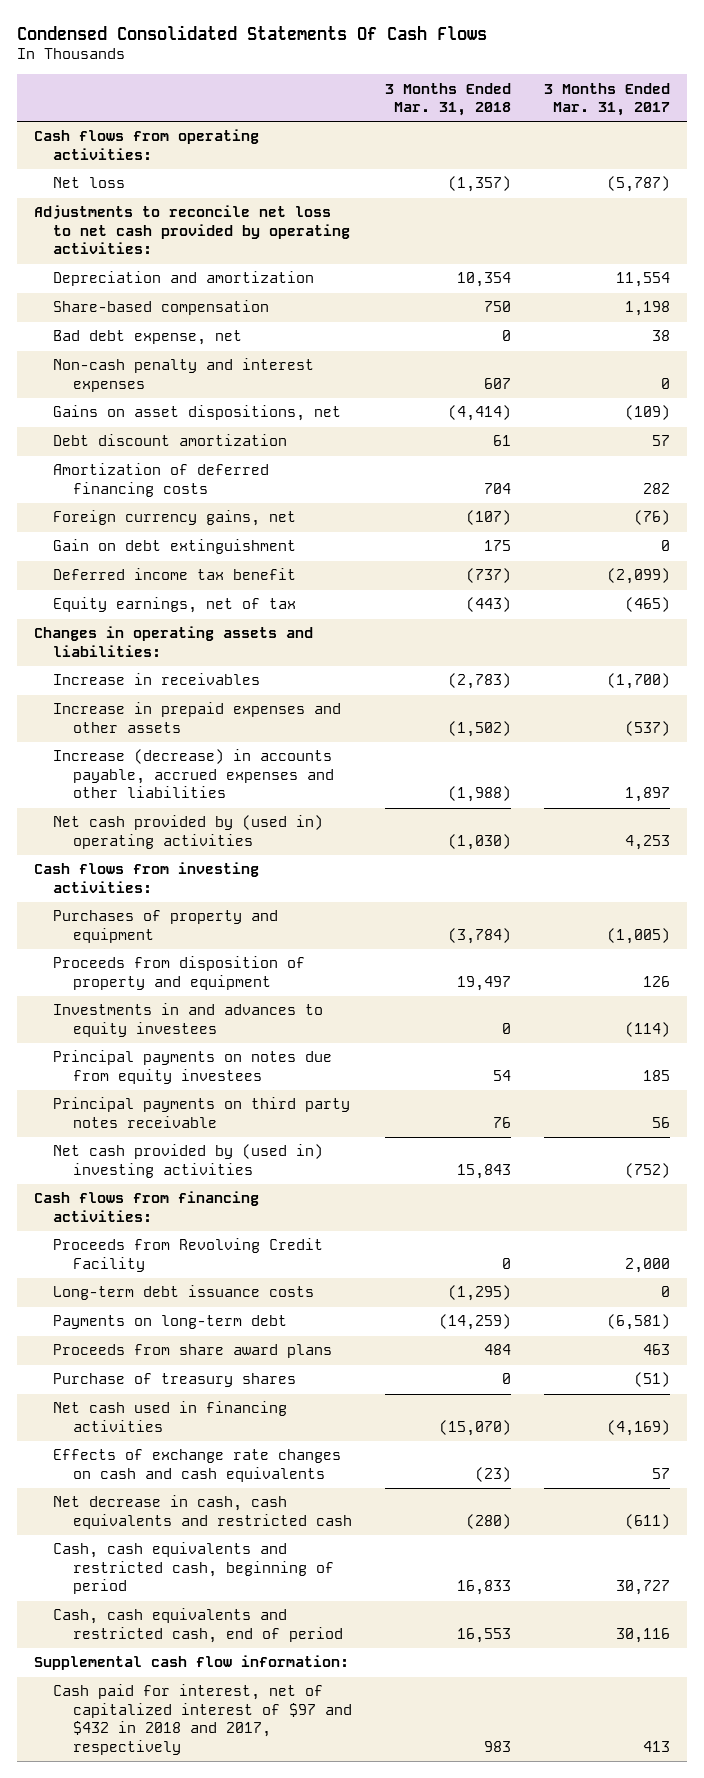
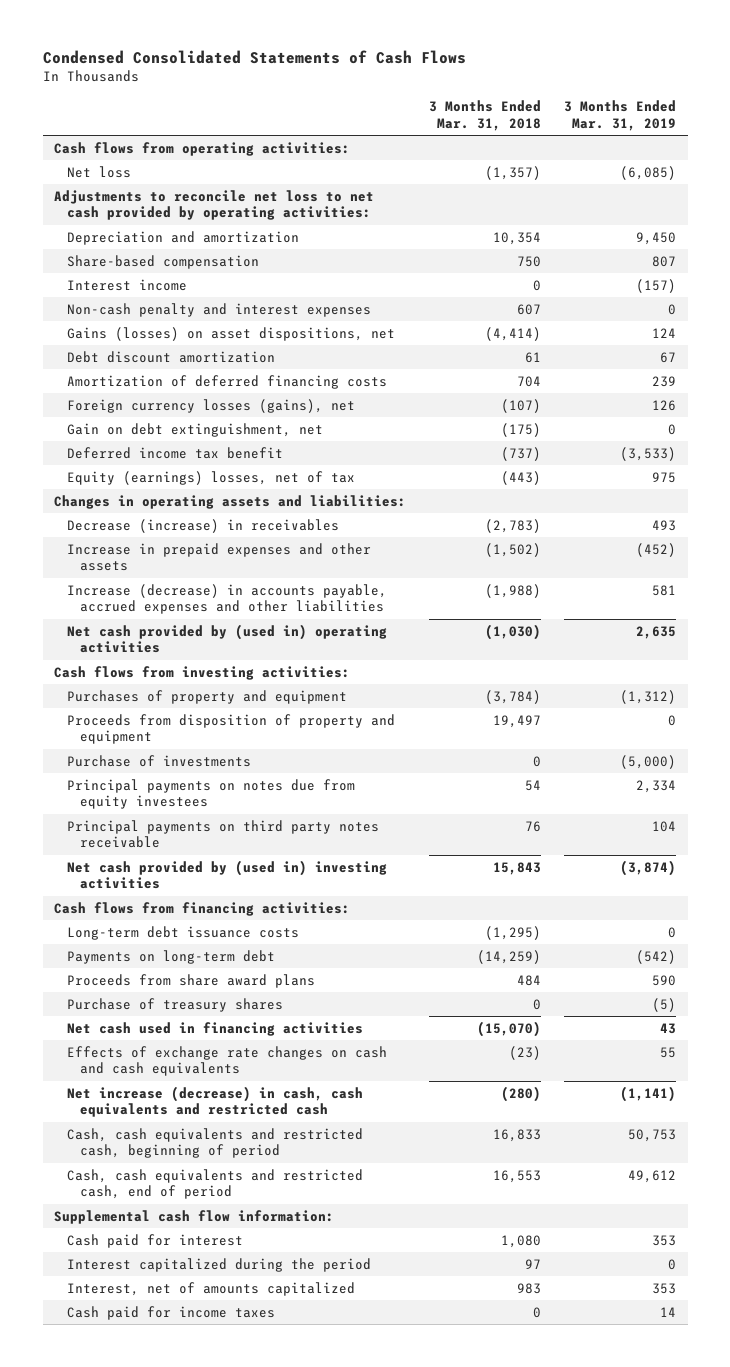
[17,24,488,40] Condensed Consolidated Statements Of Cash Flows -> [42,50,466,65] Condensed Consolidated Statements of Cash Flows
[544,82,671,117] 3 Months Ended Mar. 31, 2017 -> none
none -> [564,100,677,131] 3 Months Ended Mar. 31, 2019
[53,330,243,346] Bad debt expense, net -> none
none -> [66,278,187,291] Interest income
[53,405,342,422] Gains on asset dispositions, net -> [66,326,395,341] Gains (losses) on asset dispositions, net
[53,510,297,527] Foreign currency gains, net -> [66,398,355,413] Foreign currency losses (gains), net
[53,539,297,555] Gain on debt extinguishment -> [66,422,323,437] Gain on debt extinguishment, net
[483,540,511,552] 175 -> [501,422,542,437] (175)
[53,597,297,614] Equity earnings, net of tax -> [66,470,355,485] Equity (earnings) losses, net of tax
[53,673,261,686] Increase in receivables -> [66,518,339,533] Decrease (increase) in receivables
[53,1003,324,1037] Investments in and advances to equity investees -> none
none -> [66,754,251,767] Purchase of investments
[53,1238,324,1272] Proceeds from Revolving Credit Facility -> none
[53,1495,352,1529] Net decrease in cash, cash equivalents and restricted cash -> [66,1085,363,1118] Net increase (decrease) in cash, cash equivalents and restricted cash
[53,1684,352,1756] Cash paid for interest, net of capitalized interest of $97 and $432 in 2018 and 2017, respectively -> [66,1233,243,1248] Cash paid for interest
[483,1741,511,1753] 983 -> [501,1234,542,1248] 1,080
none -> [66,1257,371,1272] Interest capitalized during the period
none -> [66,1281,355,1296] Interest, net of amounts capitalized
none -> [66,1305,275,1320] Cash paid for income taxes

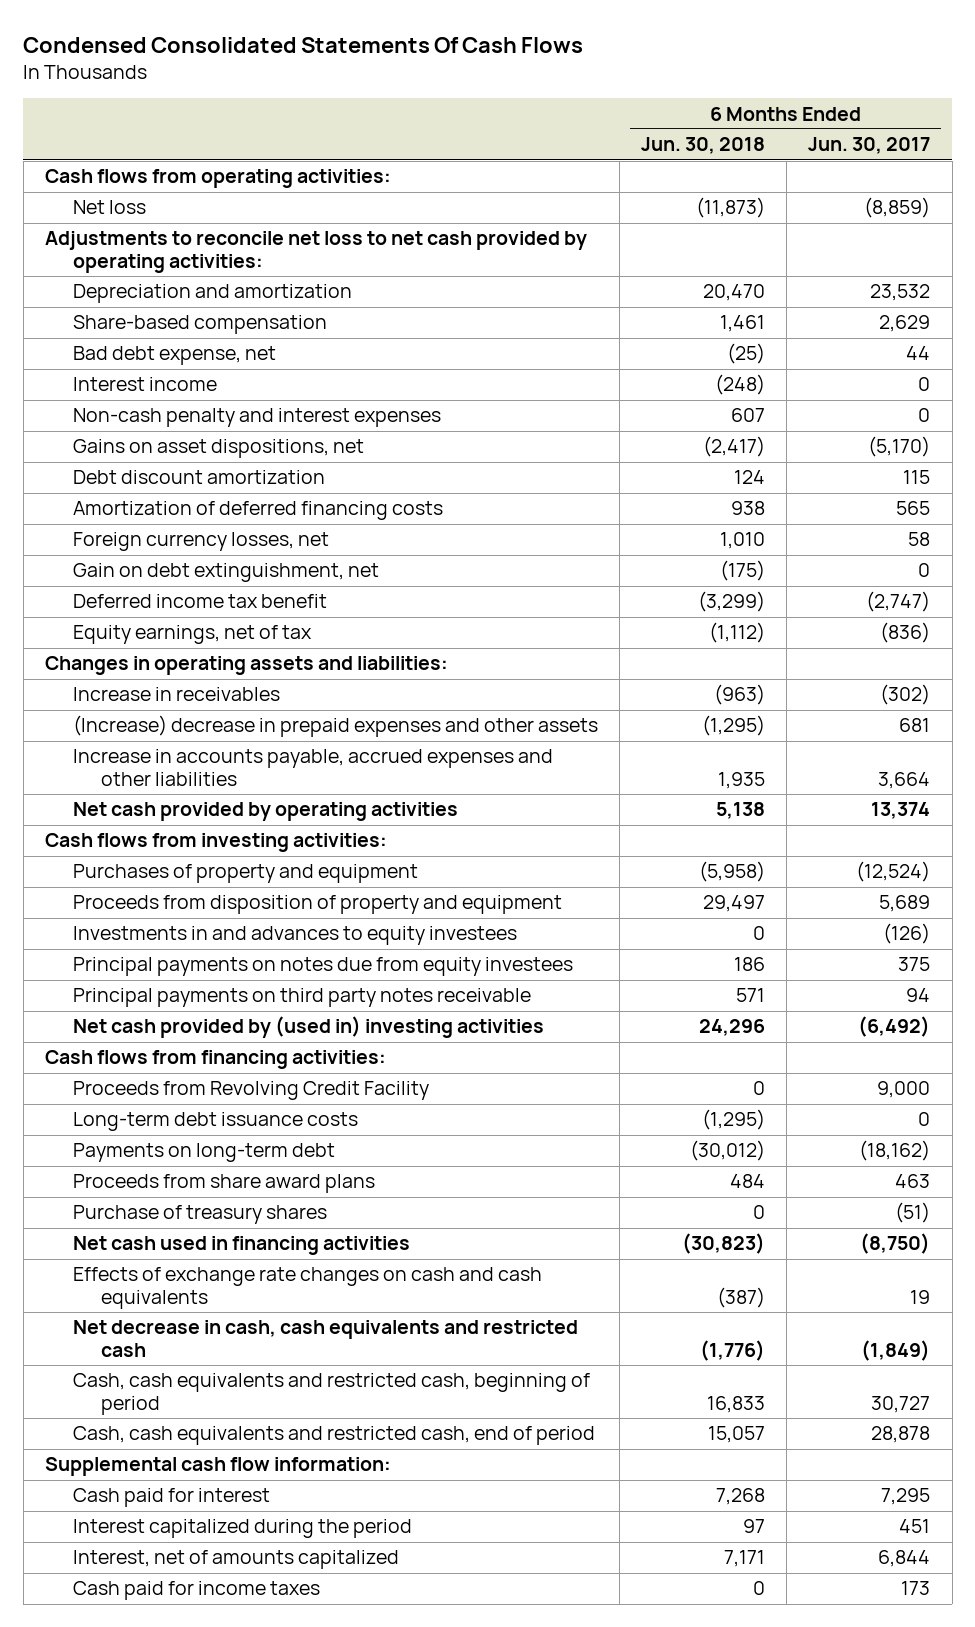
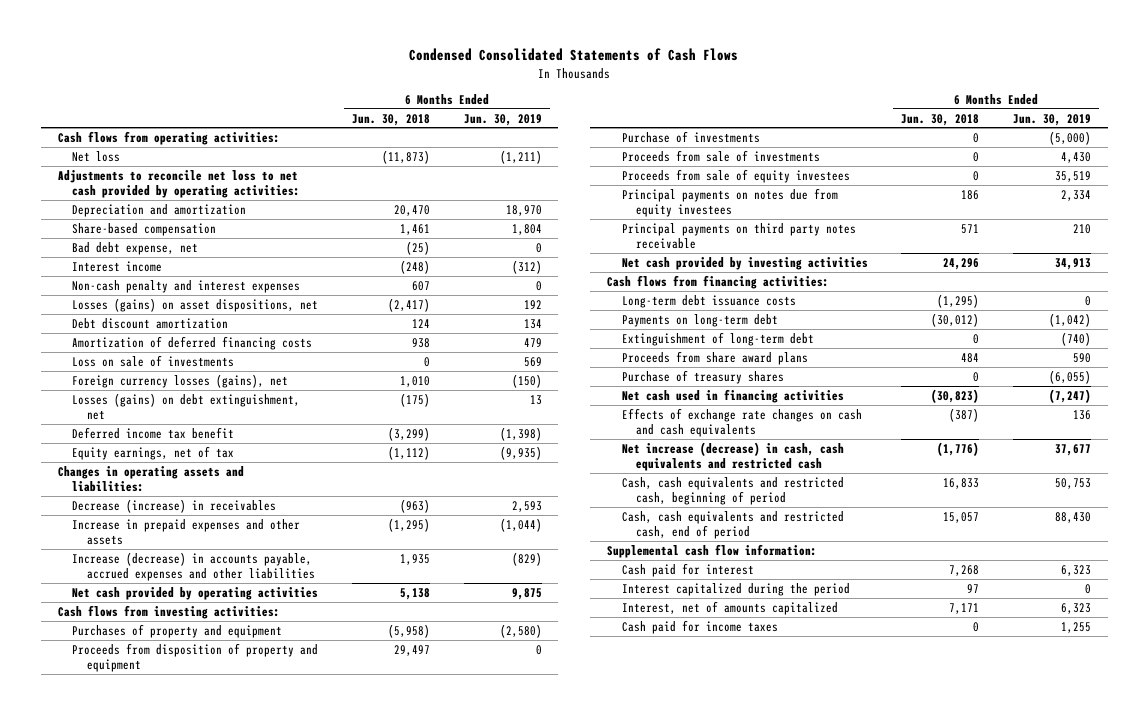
[23,37,584,54] Condensed Consolidated Statements Of Cash Flows -> [409,48,739,62] Condensed Consolidated Statements of Cash Flows
[808,137,931,155] Jun. 30, 2017 -> none
none -> [463,113,542,126] Jun. 30, 2019
[72,439,364,459] Gains on asset dispositions, net -> [72,297,319,312] Losses (gains) on asset dispositions, net
none -> [72,354,235,367] Loss on sale of investments
[72,532,329,552] Foreign currency losses, net -> [72,373,289,388] Foreign currency losses (gains), net
[72,563,379,583] Gain on debt extinguishment, net -> [72,392,301,421] Losses (gains) on debt extinguishment, net
[72,687,280,702] Increase in receivables -> [72,498,277,513] Decrease (increase) in receivables
[72,715,598,738] (Increase) decrease in prepaid expenses and other assets -> [72,518,301,546] Increase in prepaid expenses and other assets
[72,749,553,787] Increase in accounts payable, accrued expenses and other liabilities -> [72,551,316,582] Increase (decrease) in accounts payable, accrued expenses and other liabilities
[72,926,517,946] Investments in and advances to equity investees -> none
none -> [621,130,760,143] Purchase of investments
none -> [621,149,820,162] Proceeds from sale of investments
none -> [621,168,850,183] Proceeds from sale of equity investees
[72,1016,544,1039] Net cash provided by (used in) investing activities -> [621,256,868,270] Net cash provided by investing activities
[72,1081,429,1101] Proceeds from Revolving Credit Facility -> none
none -> [621,331,814,346] Extinguishment of long-term debt
[72,1320,578,1358] Net decrease in cash, cash equivalents and restricted cash -> [621,441,844,472] Net increase (decrease) in cash, cash equivalents and restricted cash

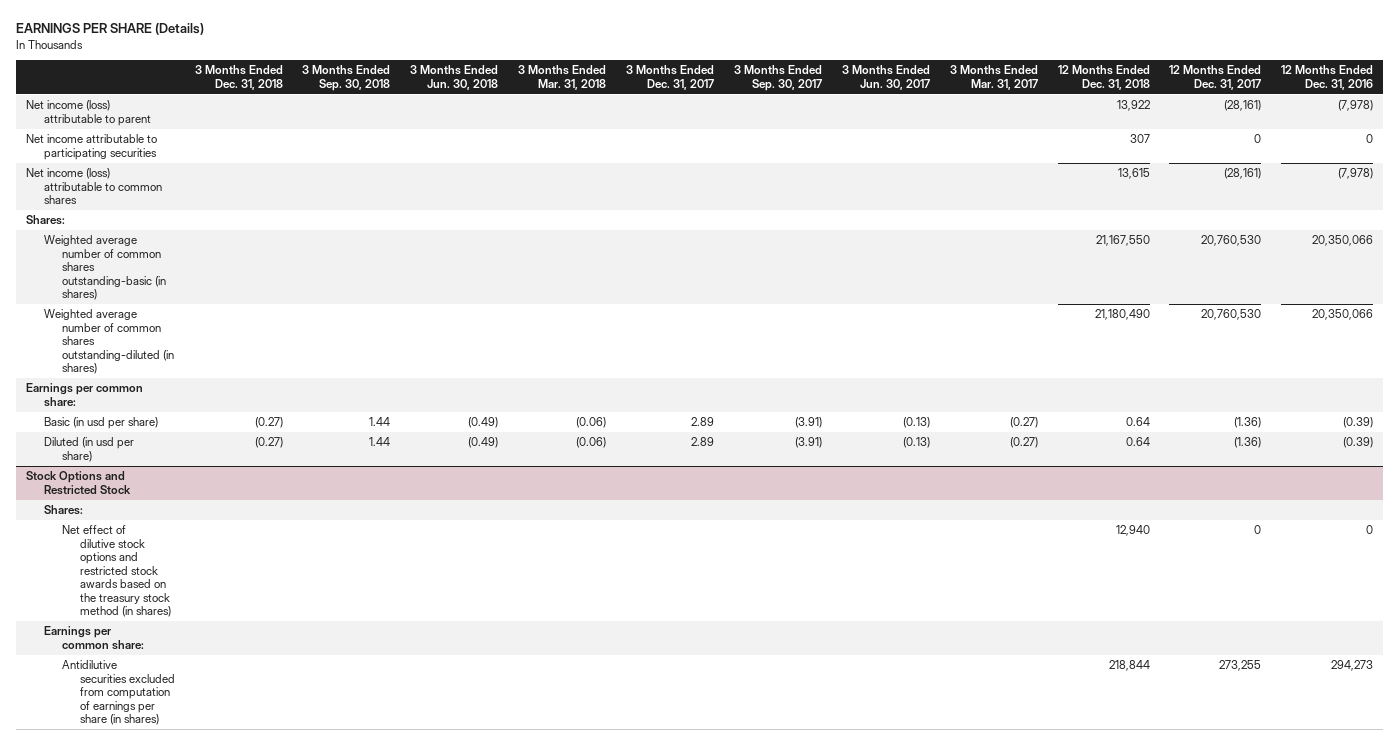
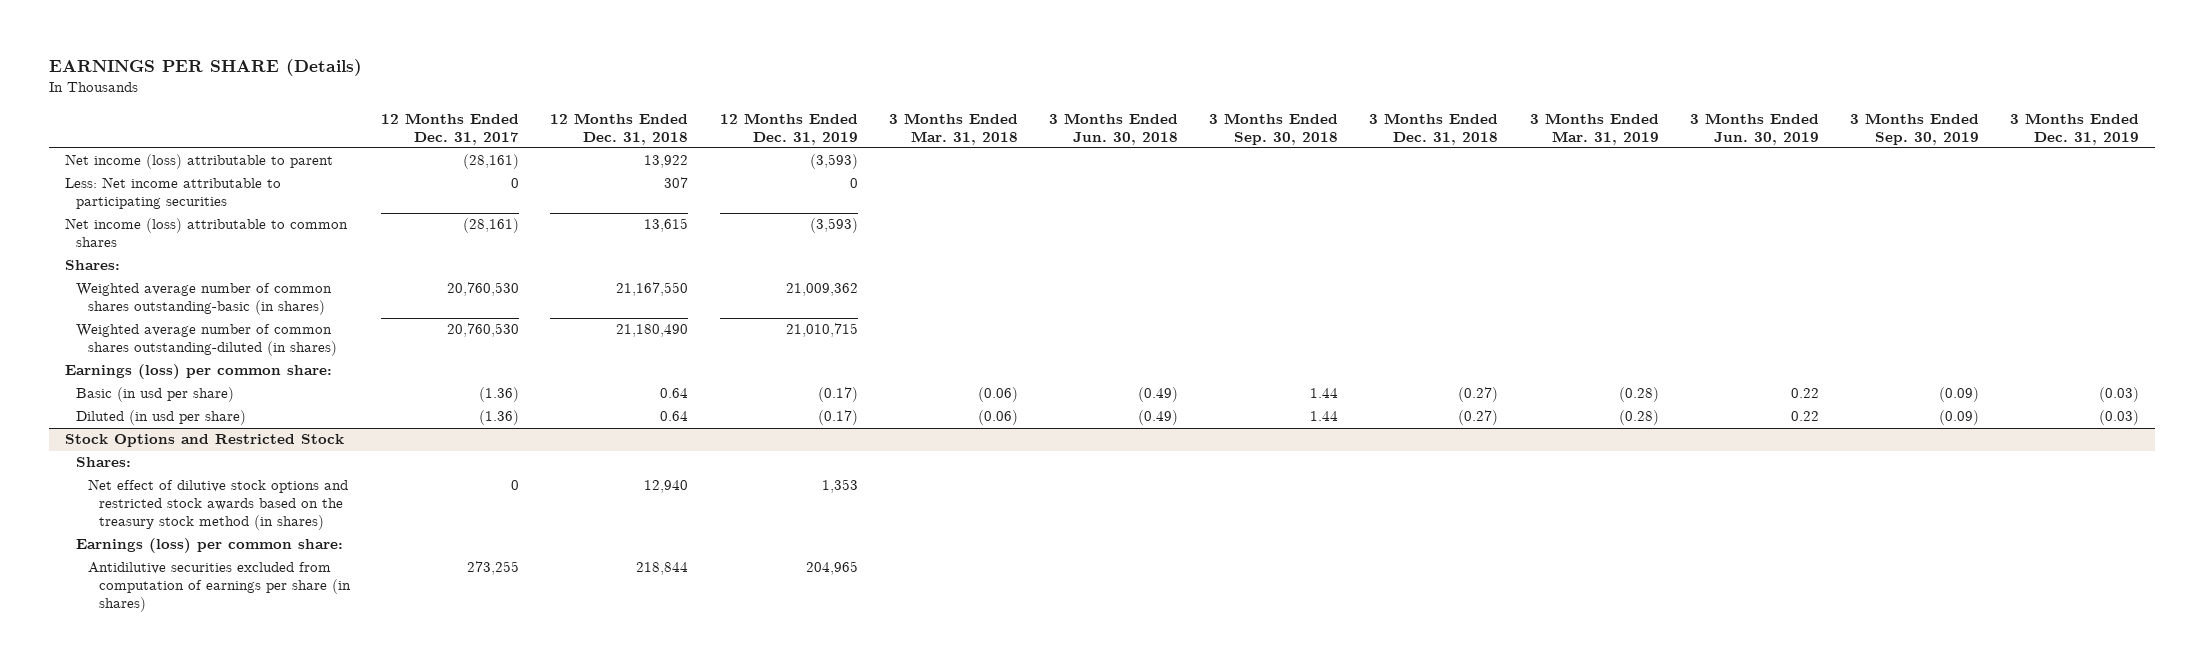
[626,65,715,90] 3 Months Ended Dec. 31, 2017 -> none
[733,65,822,91] 3 Months Ended Sep. 30, 2017 -> none
[841,65,930,90] 3 Months Ended Jun. 30, 2017 -> none
[949,65,1038,90] 3 Months Ended Mar. 31, 2017 -> none
[1281,65,1374,90] 12 Months Ended Dec. 31, 2016 -> none
none -> [719,112,858,145] 12 Months Ended Dec. 31, 2019
none -> [1529,112,1659,145] 3 Months Ended Mar. 31, 2019
none -> [1689,112,1819,145] 3 Months Ended Jun. 30, 2019
none -> [1849,112,1979,145] 3 Months Ended Sep. 30, 2019
none -> [2010,112,2140,145] 3 Months Ended Dec. 31, 2019
[25,134,157,160] Net income attributable to participating securities -> [64,177,281,210] Less: Net income attributable to participating securities
[25,383,143,407] Earnings per common share: -> [64,364,332,380] Earnings (loss) per common share:
[43,626,144,650] Earnings per common share: -> [76,538,344,554] Earnings (loss) per common share:

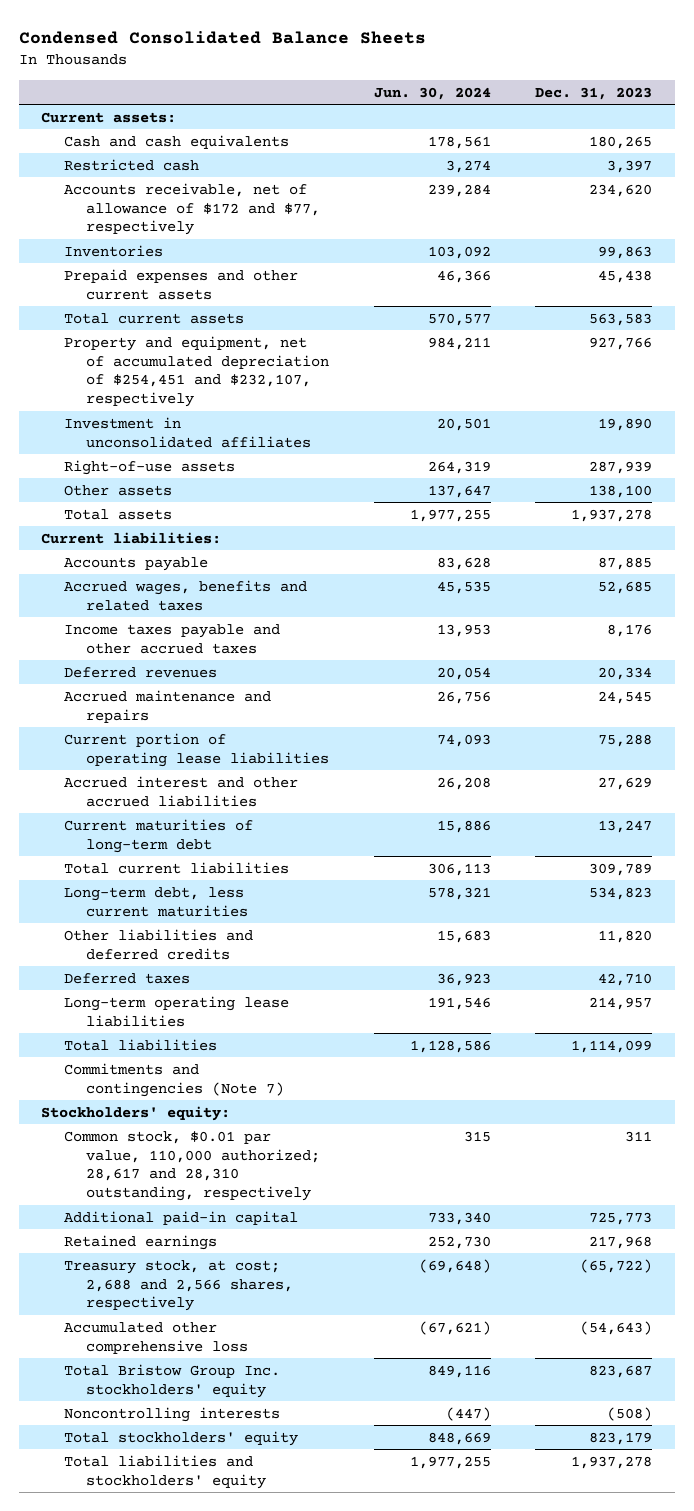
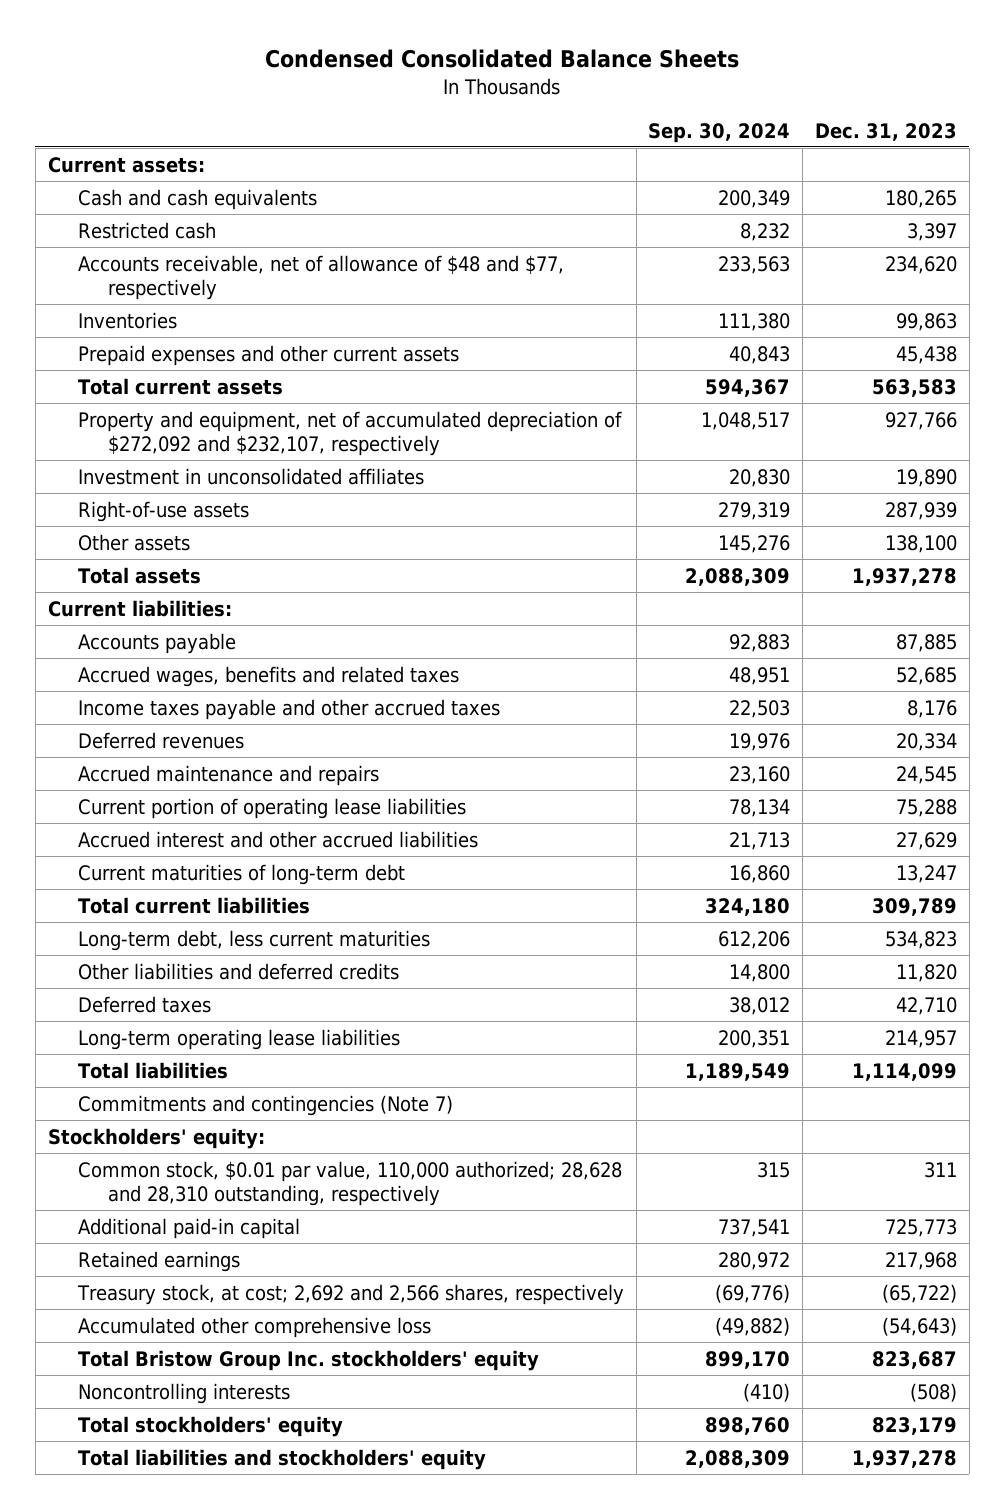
[373,86,491,100] Jun. 30, 2024 -> none
none -> [648,122,791,143] Sep. 30, 2024
[63,182,320,236] Accounts receivable, net of allowance of $172 and $77, respectively -> [77,254,564,301] Accounts receivable, net of allowance of $48 and $77, respectively
[63,335,329,408] Property and equipment, net of accumulated depreciation of $254,451 and $232,107, respectively -> [77,410,622,457] Property and equipment, net of accumulated depreciation of $272,092 and $232,107, respectively
[63,1130,320,1202] Common stock, $0.01 par value, 110,000 authorized; 28,617 and 28,310 outstanding, respectively -> [77,1160,622,1207] Common stock, $0.01 par value, 110,000 authorized; 28,628 and 28,310 outstanding, respectively
[63,1259,293,1312] Treasury stock, at cost; 2,688 and 2,566 shares, respectively -> [76,1283,624,1305] Treasury stock, at cost; 2,692 and 2,566 shares, respectively

